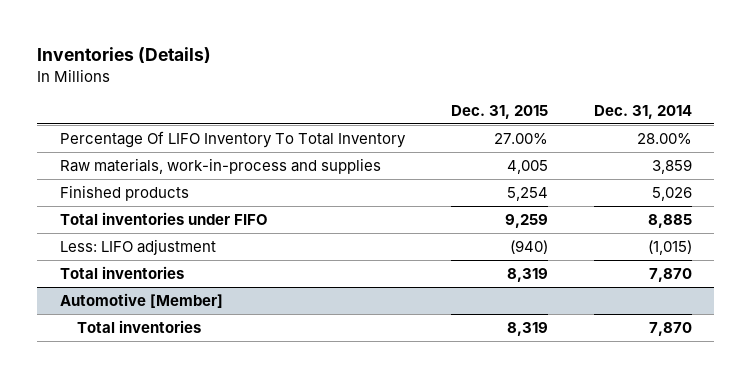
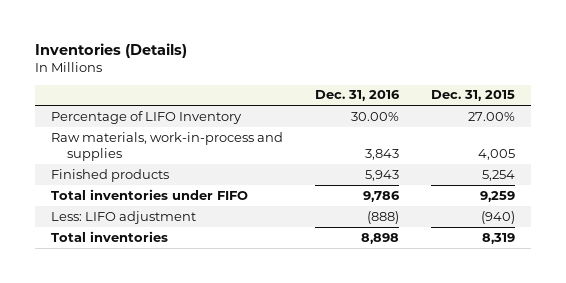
[593,104,692,119] Dec. 31, 2014 -> none
none -> [314,90,400,102] Dec. 31, 2016
[60,130,407,148] Percentage Of LIFO Inventory To Total Inventory -> [50,110,242,124] Percentage of LIFO Inventory
[60,292,224,308] Automotive [Member] -> none
[77,319,202,333] Total inventories -> none

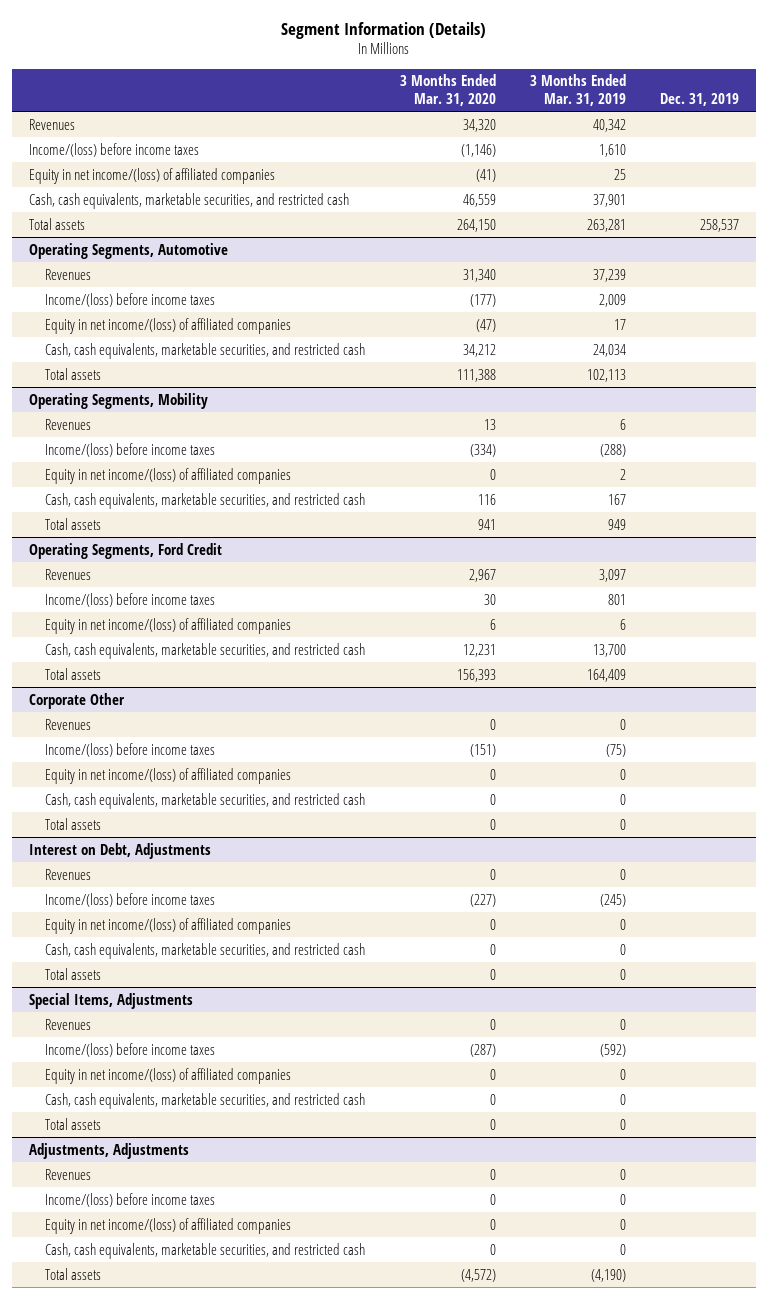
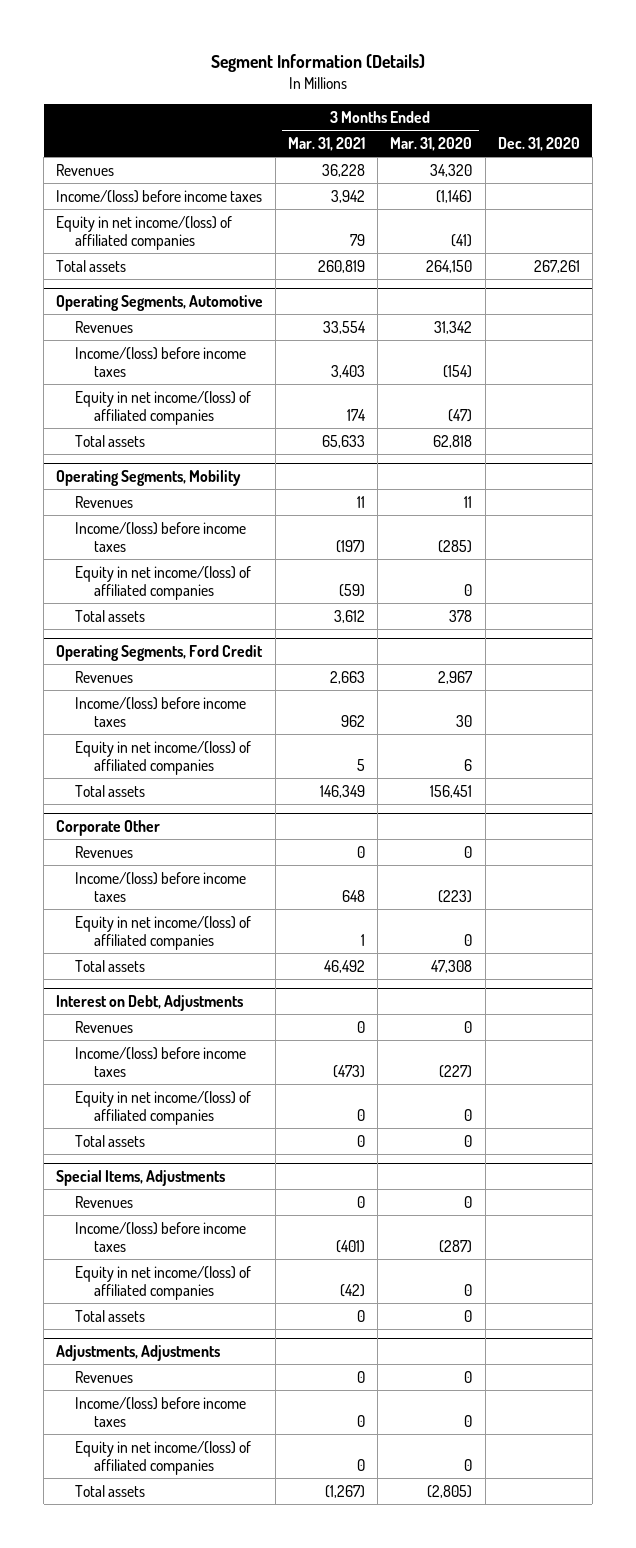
[529,74,626,106] 3 Months Ended Mar. 31, 2019 -> none
[660,92,740,106] Dec. 31, 2019 -> none
none -> [288,136,366,151] Mar. 31, 2021
none -> [497,136,580,151] Dec. 31, 2020
[29,192,350,209] Cash, cash equivalents, marketable securities, and restricted cash -> none
[462,268,496,282] 31,340 -> [434,320,473,334] 31,342
[469,293,496,307] (177) -> [443,364,473,378] (154)
[45,342,366,359] Cash, cash equivalents, marketable securities, and restricted cash -> none
[456,368,496,382] 111,388 -> [433,434,473,448] 62,818
[483,418,496,430] 13 -> [464,495,473,508] 11
[469,443,496,457] (334) -> [438,539,473,553] (285)
[45,492,366,509] Cash, cash equivalents, marketable securities, and restricted cash -> none
[477,518,496,530] 941 -> [449,609,473,622] 378
[45,642,366,659] Cash, cash equivalents, marketable securities, and restricted cash -> none
[456,668,496,682] 156,393 -> [430,784,473,798] 156,451
[469,743,496,757] (151) -> [438,889,473,903] (223)
[45,792,366,809] Cash, cash equivalents, marketable securities, and restricted cash -> none
[489,818,496,830] 0 -> [431,959,473,973] 47,308
[45,942,366,959] Cash, cash equivalents, marketable securities, and restricted cash -> none
[45,1092,366,1109] Cash, cash equivalents, marketable securities, and restricted cash -> none
[45,1242,366,1259] Cash, cash equivalents, marketable securities, and restricted cash -> none
[460,1268,496,1282] (4,572) -> [427,1484,473,1498] (2,805)

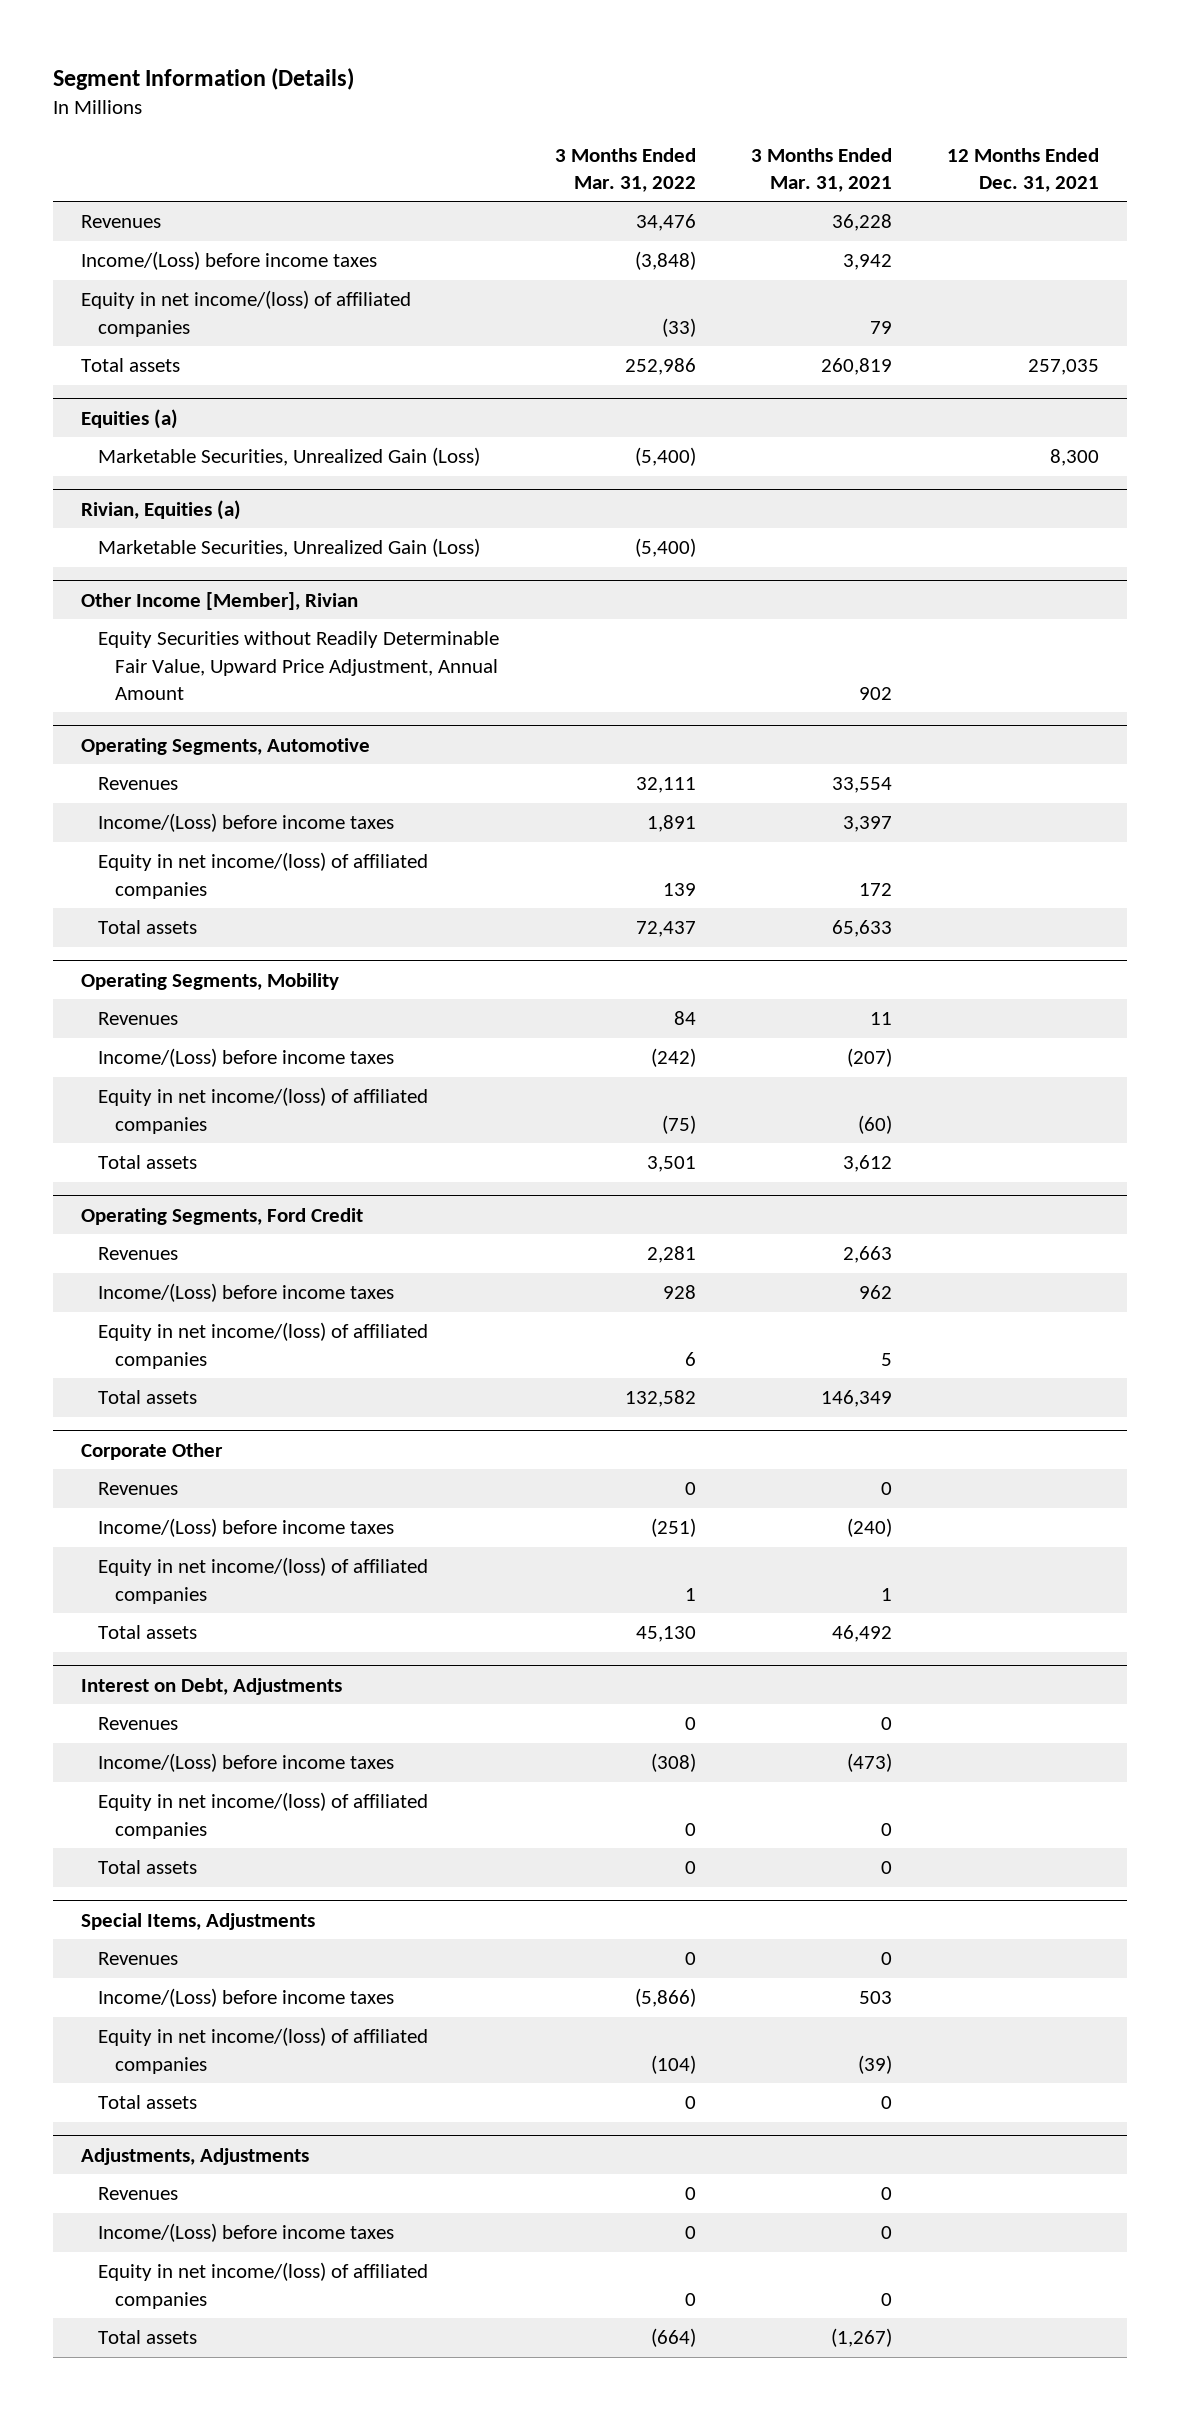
[390,136,473,151] Mar. 31, 2020 -> none
[497,136,580,151] Dec. 31, 2020 -> none
none -> [554,147,696,192] 3 Months Ended Mar. 31, 2022
none -> [947,147,1100,192] 12 Months Ended Dec. 31, 2021
[56,189,263,203] Income/(loss) before income taxes -> [80,251,377,271] Income/(Loss) before income taxes
none -> [80,408,178,429] Equities (a)
none -> [98,447,481,467] Marketable Securities, Unrealized Gain (Loss)
none -> [80,499,241,520] Rivian, Equities (a)
none -> [98,538,481,558] Marketable Securities, Unrealized Gain (Loss)
none -> [80,591,358,610] Other Income [Member], Rivian
none -> [98,631,500,700] Equity Securities without Readily Determinable Fair Value, Upward Price Adjustment, Annual Amount
[75,346,247,377] Income/(loss) before income taxes -> [98,813,395,833] Income/(Loss) before income taxes
[331,364,366,378] 3,403 -> [843,816,893,833] 3,397
[347,408,367,421] 174 -> [859,882,893,896] 172
[75,521,247,552] Income/(loss) before income taxes -> [98,1048,395,1068] Income/(Loss) before income taxes
[336,539,366,553] (197) -> [847,1048,893,1068] (207)
[339,583,366,597] (59) -> [858,1114,893,1134] (60)
[75,696,247,727] Income/(loss) before income taxes -> [98,1283,395,1303] Income/(Loss) before income taxes
[75,871,247,902] Income/(loss) before income taxes -> [98,1518,395,1538] Income/(Loss) before income taxes
[342,889,366,902] 648 -> [847,1518,893,1538] (240)
[75,1046,247,1077] Income/(loss) before income taxes -> [98,1753,395,1773] Income/(Loss) before income taxes
[75,1221,247,1252] Income/(loss) before income taxes -> [98,1988,395,2008] Income/(Loss) before income taxes
[336,1239,366,1253] (401) -> [859,1991,893,2005] 503
[340,1283,366,1297] (42) -> [858,2054,893,2074] (39)
[75,1396,247,1427] Income/(loss) before income taxes -> [98,2223,395,2243] Income/(Loss) before income taxes

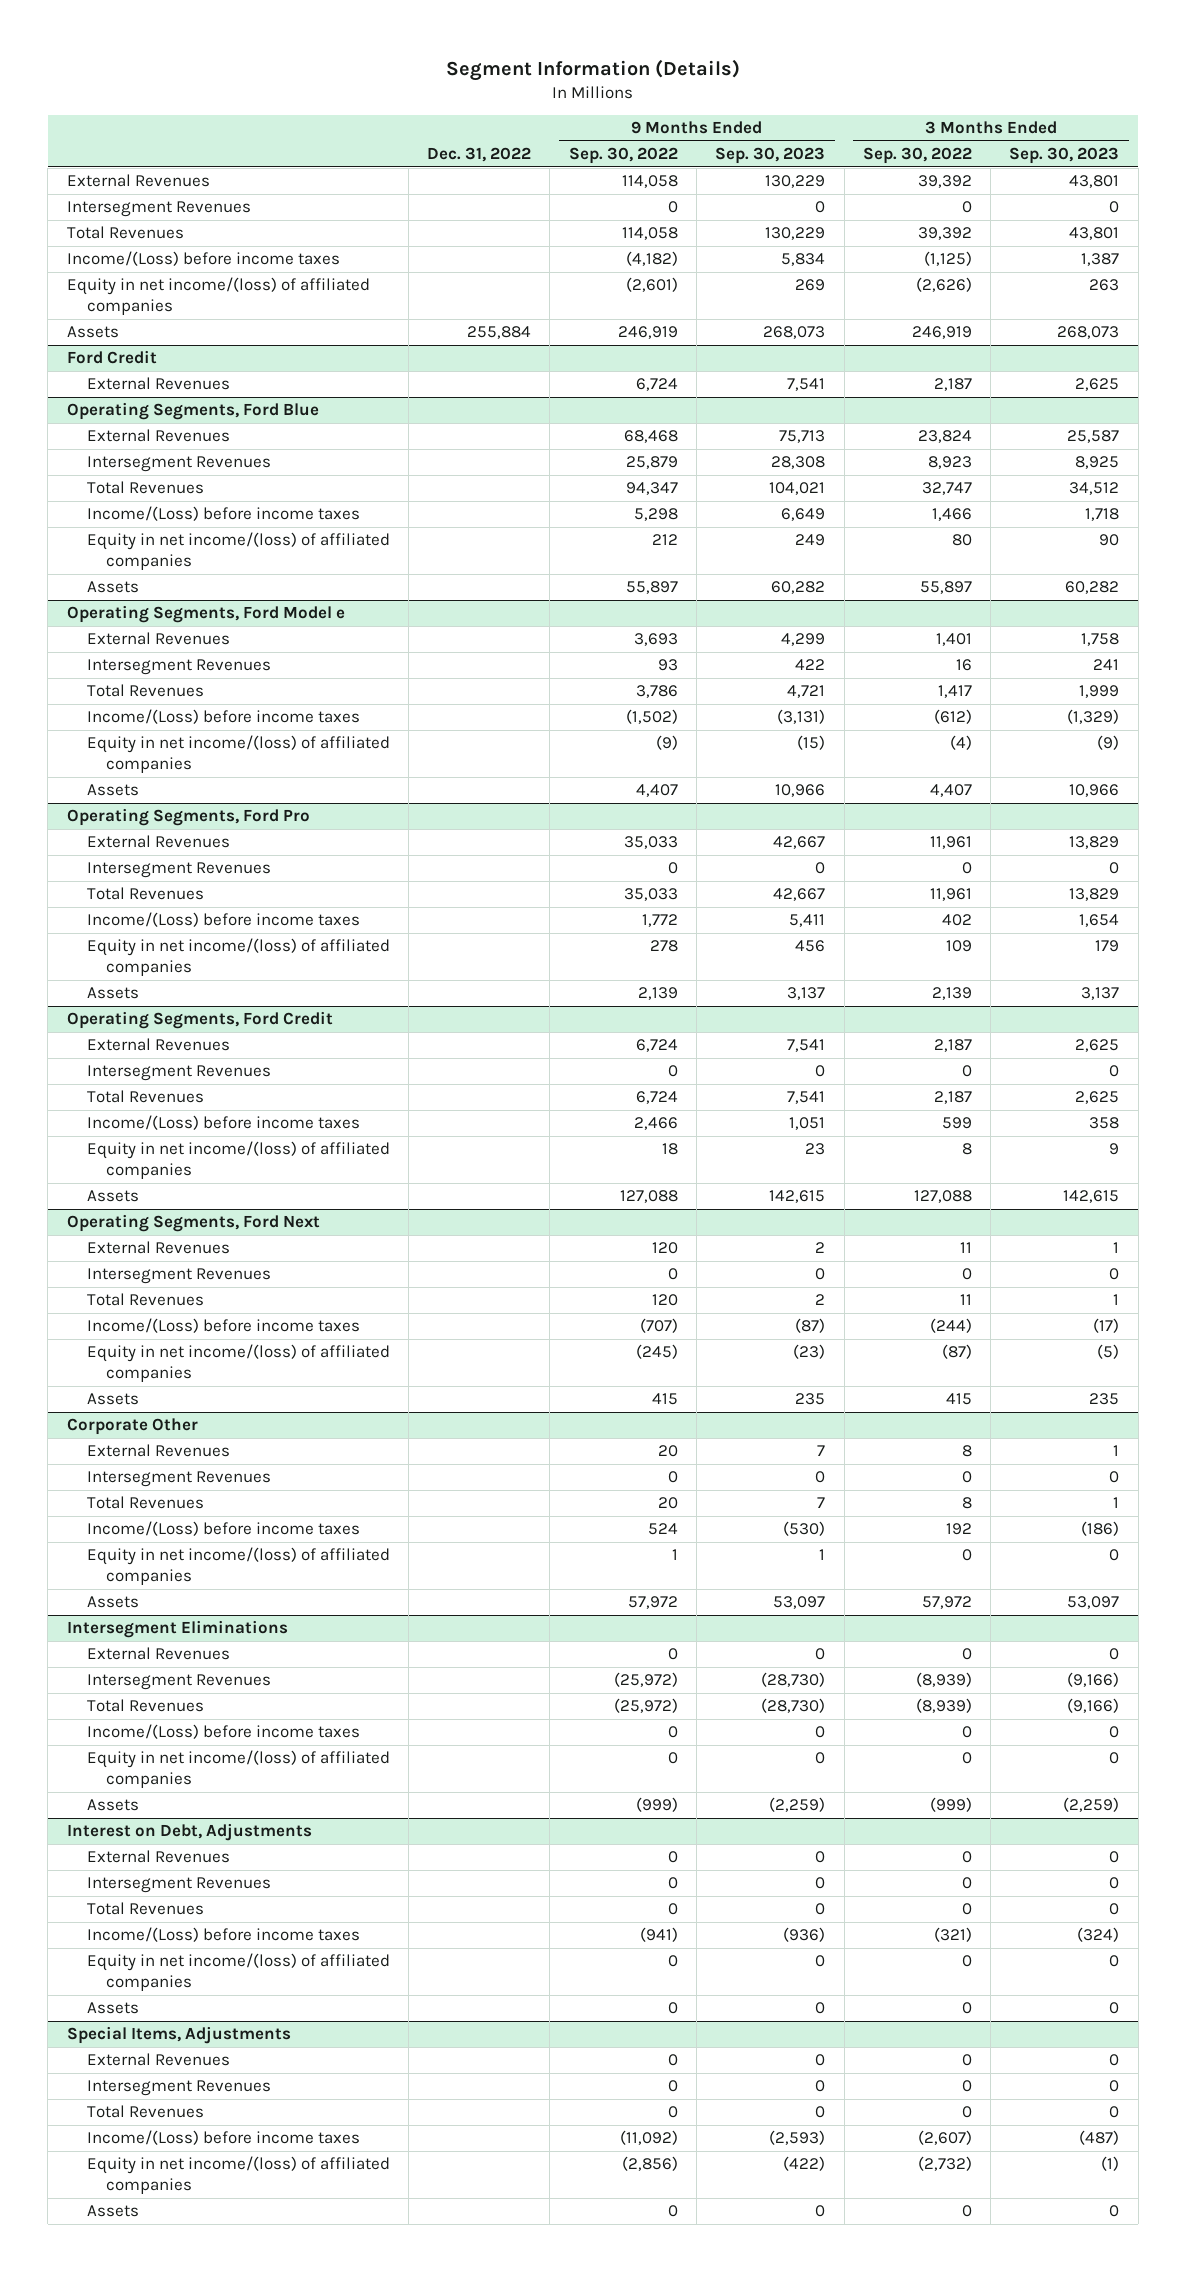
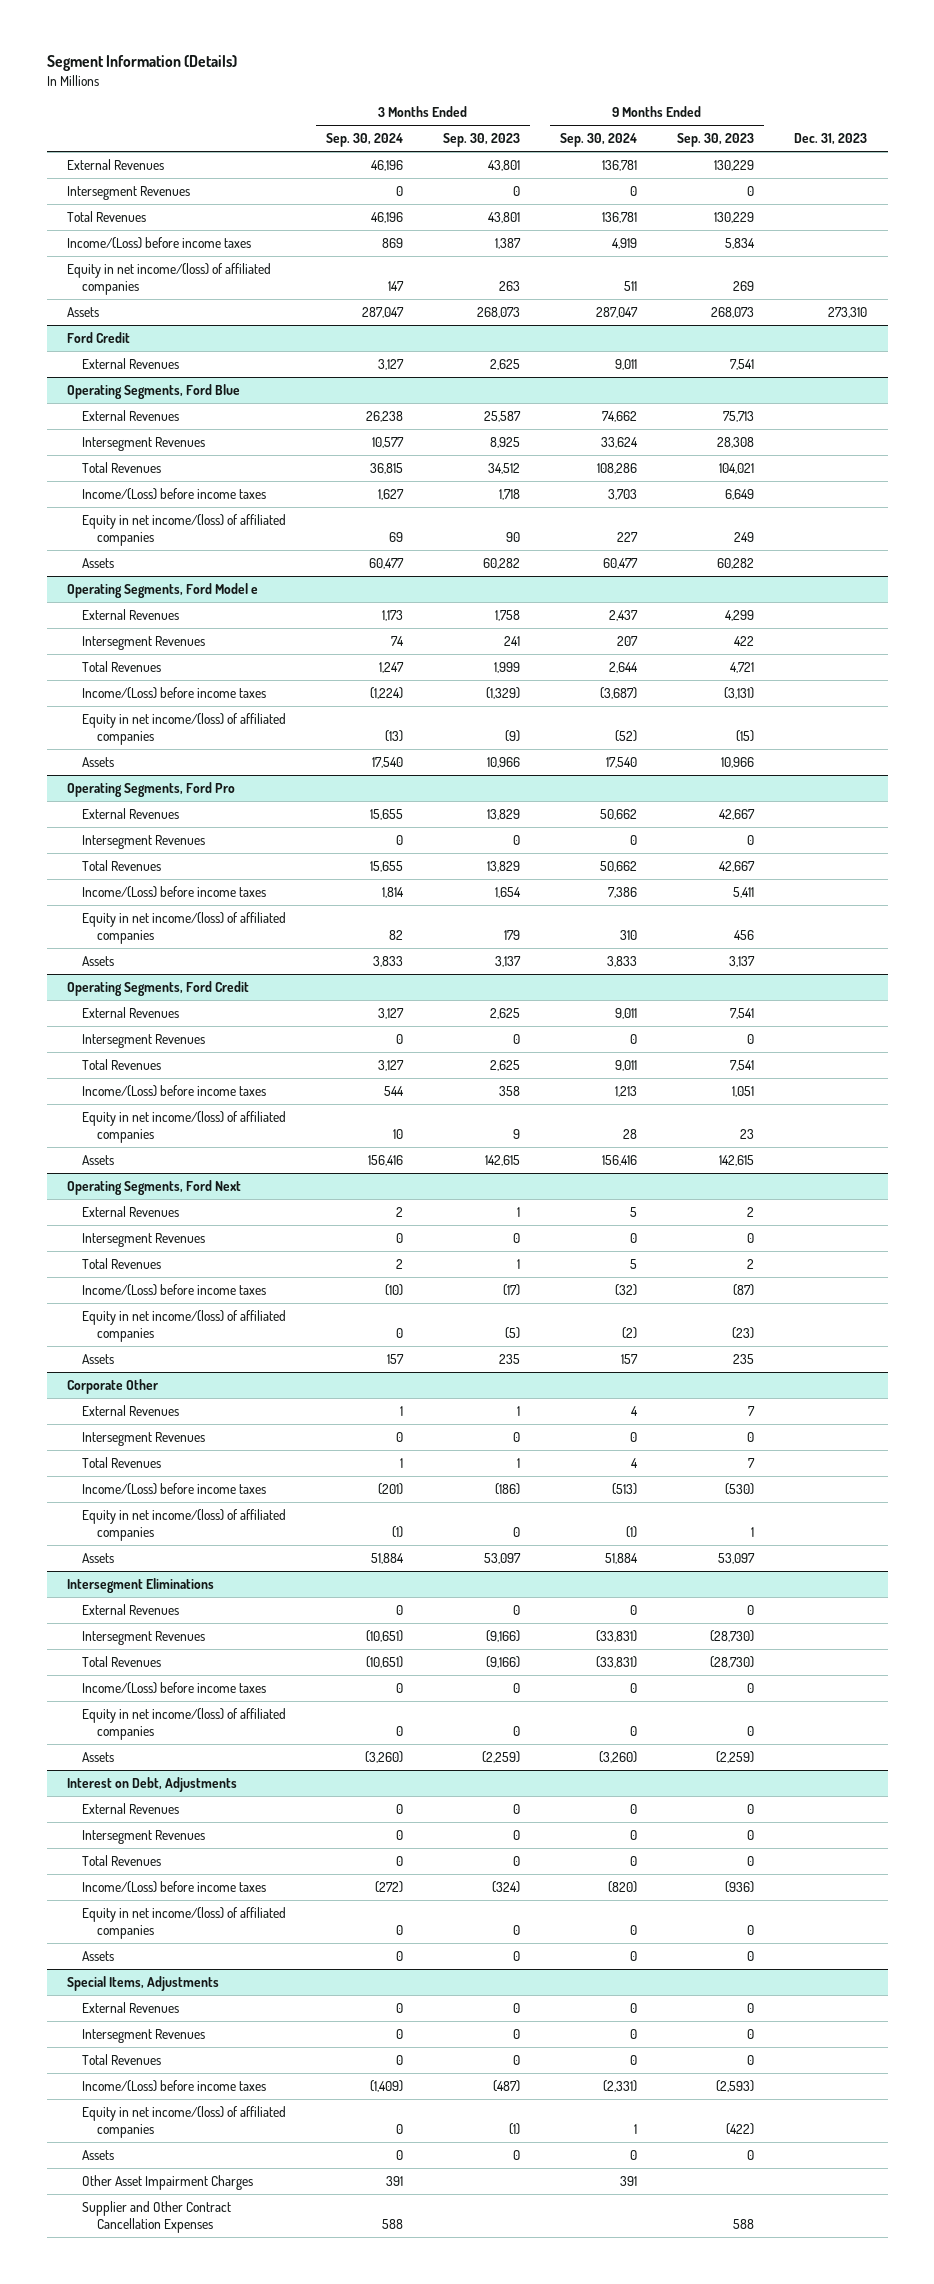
[427,147,532,163] Dec. 31, 2022 -> none
[568,147,678,165] Sep. 30, 2022 -> none
[862,147,972,165] Sep. 30, 2022 -> none
none -> [325,133,403,148] Sep. 30, 2024
none -> [560,133,638,148] Sep. 30, 2024
none -> [794,133,868,146] Dec. 31, 2023
none -> [81,2174,253,2190] Other Asset Impairment Charges
none -> [81,2200,231,2234] Supplier and Other Contract Cancellation Expenses

